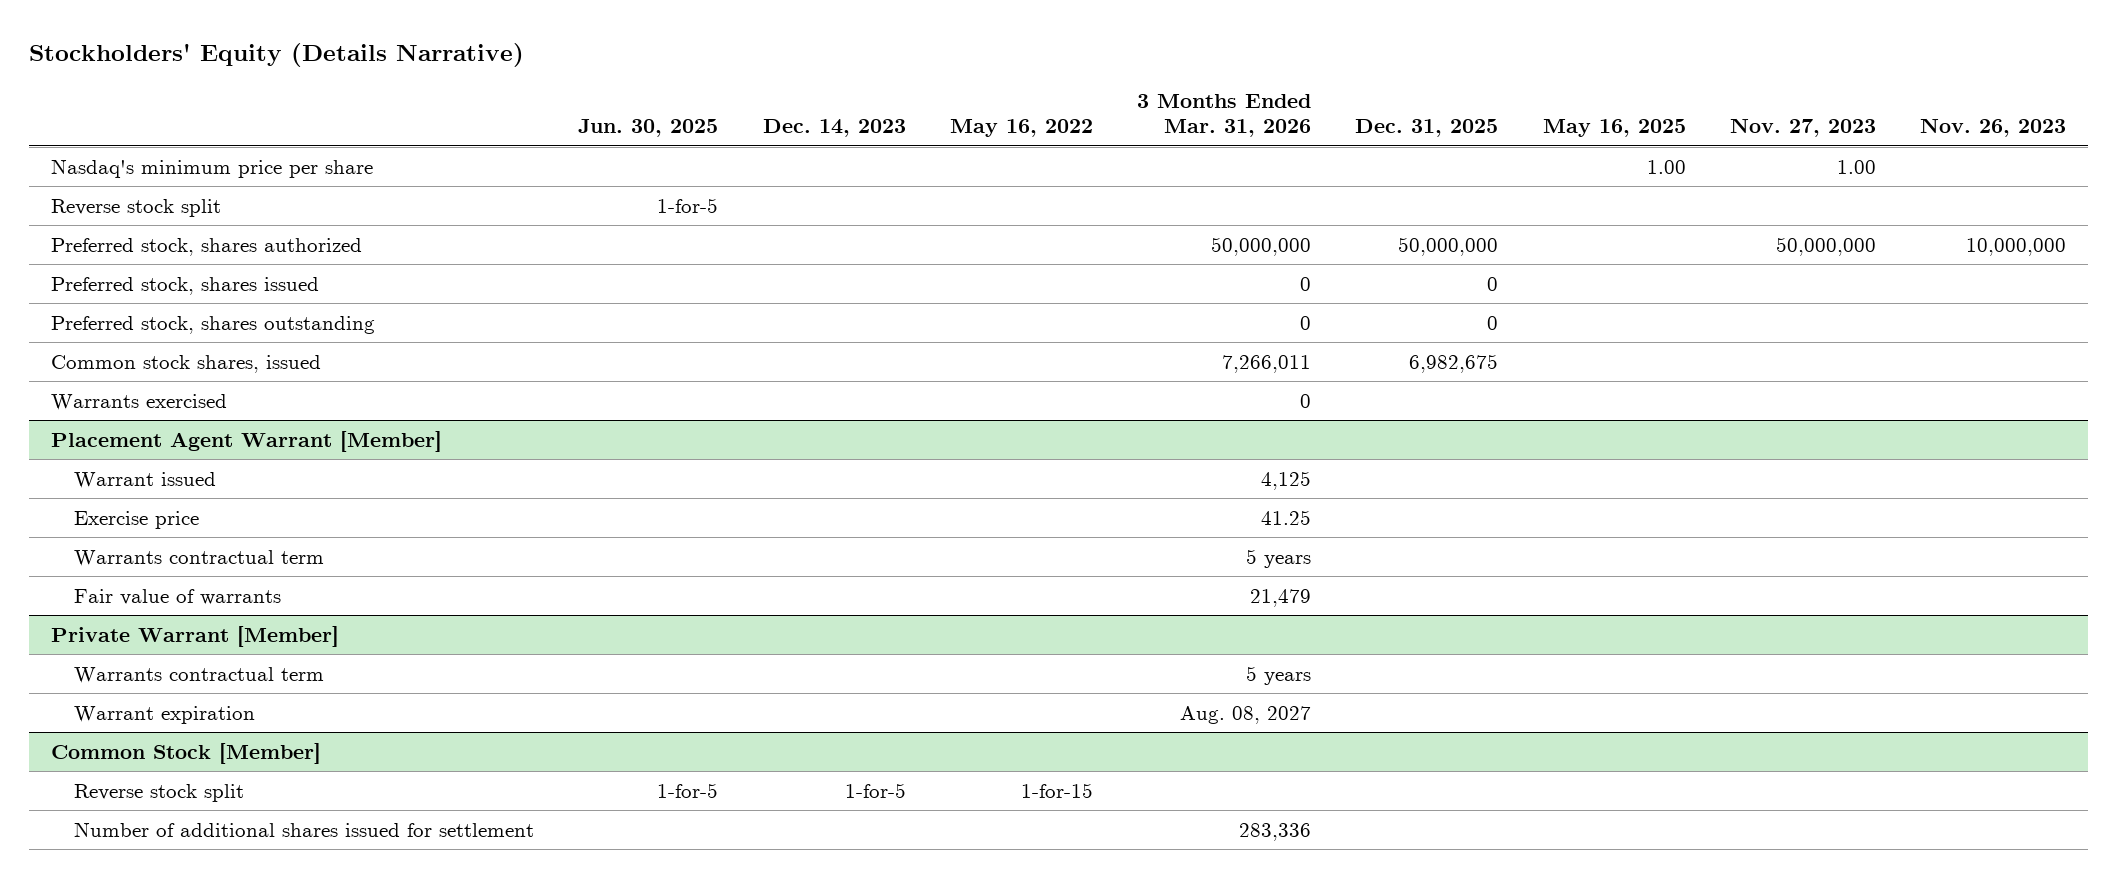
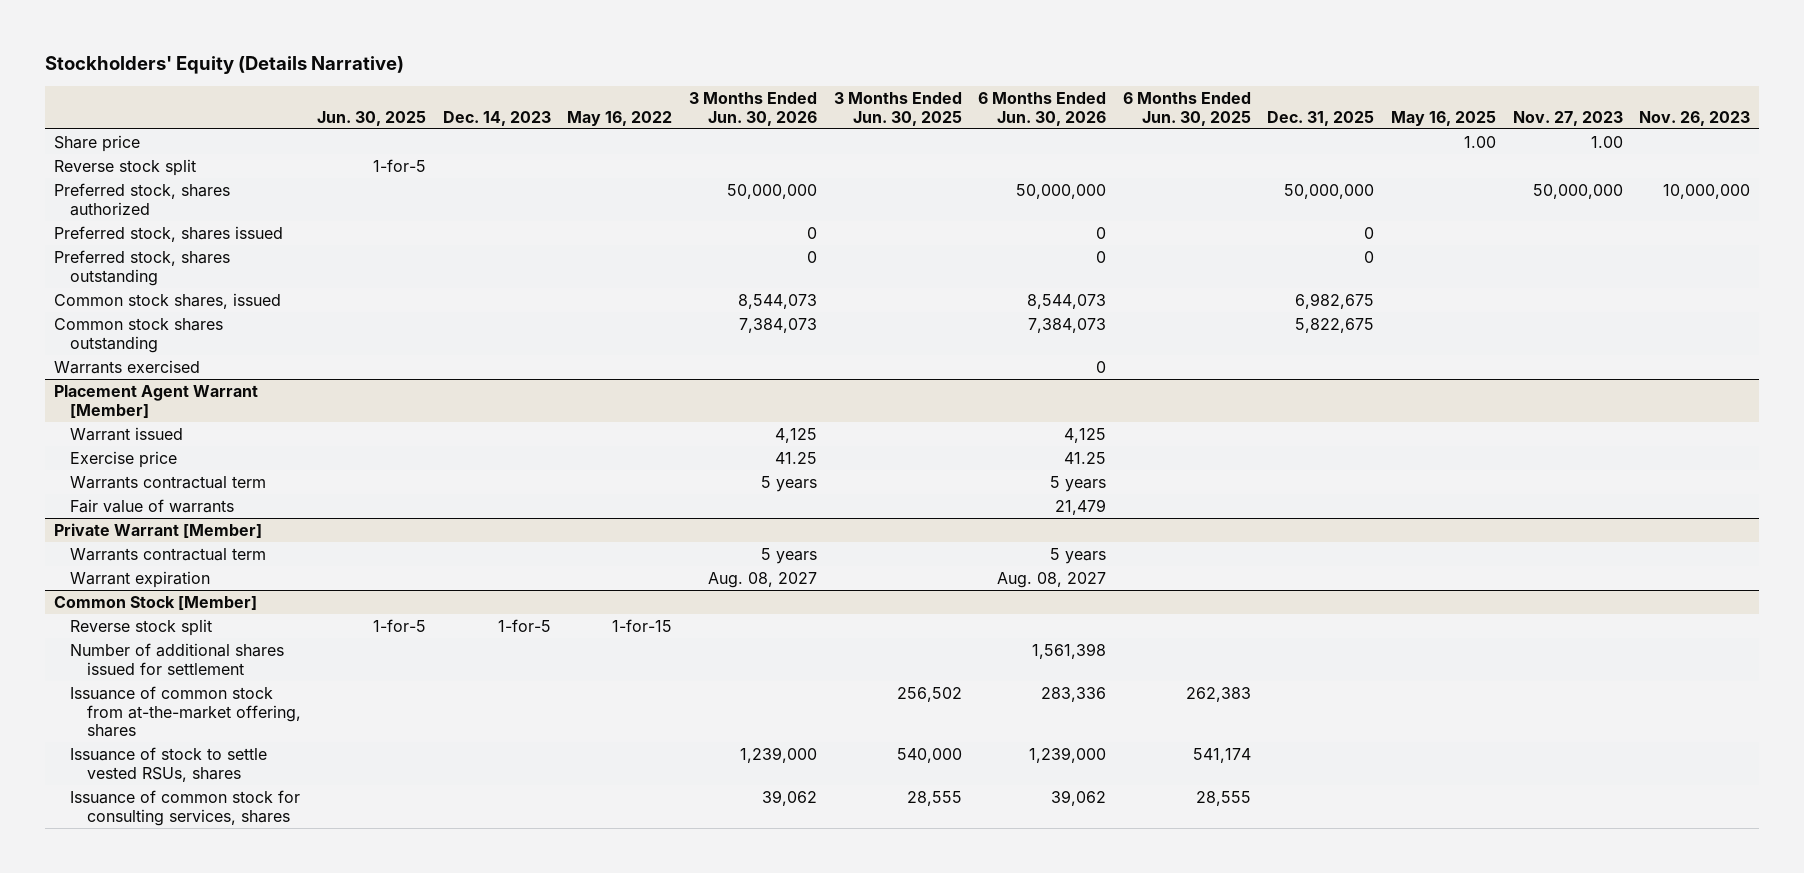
[1137,94,1312,138] 3 Months Ended Mar. 31, 2026 -> none
none -> [689,91,818,126] 3 Months Ended Jun. 30, 2026
none -> [833,91,962,126] 3 Months Ended Jun. 30, 2025
none -> [978,91,1107,126] 6 Months Ended Jun. 30, 2026
none -> [1122,91,1251,126] 6 Months Ended Jun. 30, 2025
[50,158,373,178] Nasdaq's minimum price per share -> [53,134,140,152] Share price
none -> [53,317,223,353] Common stock shares outstanding
none -> [70,685,301,738] Issuance of common stock from at-the-market offering, shares
none -> [70,746,268,782] Issuance of stock to settle vested RSUs, shares
none -> [70,789,301,826] Issuance of common stock for consulting services, shares

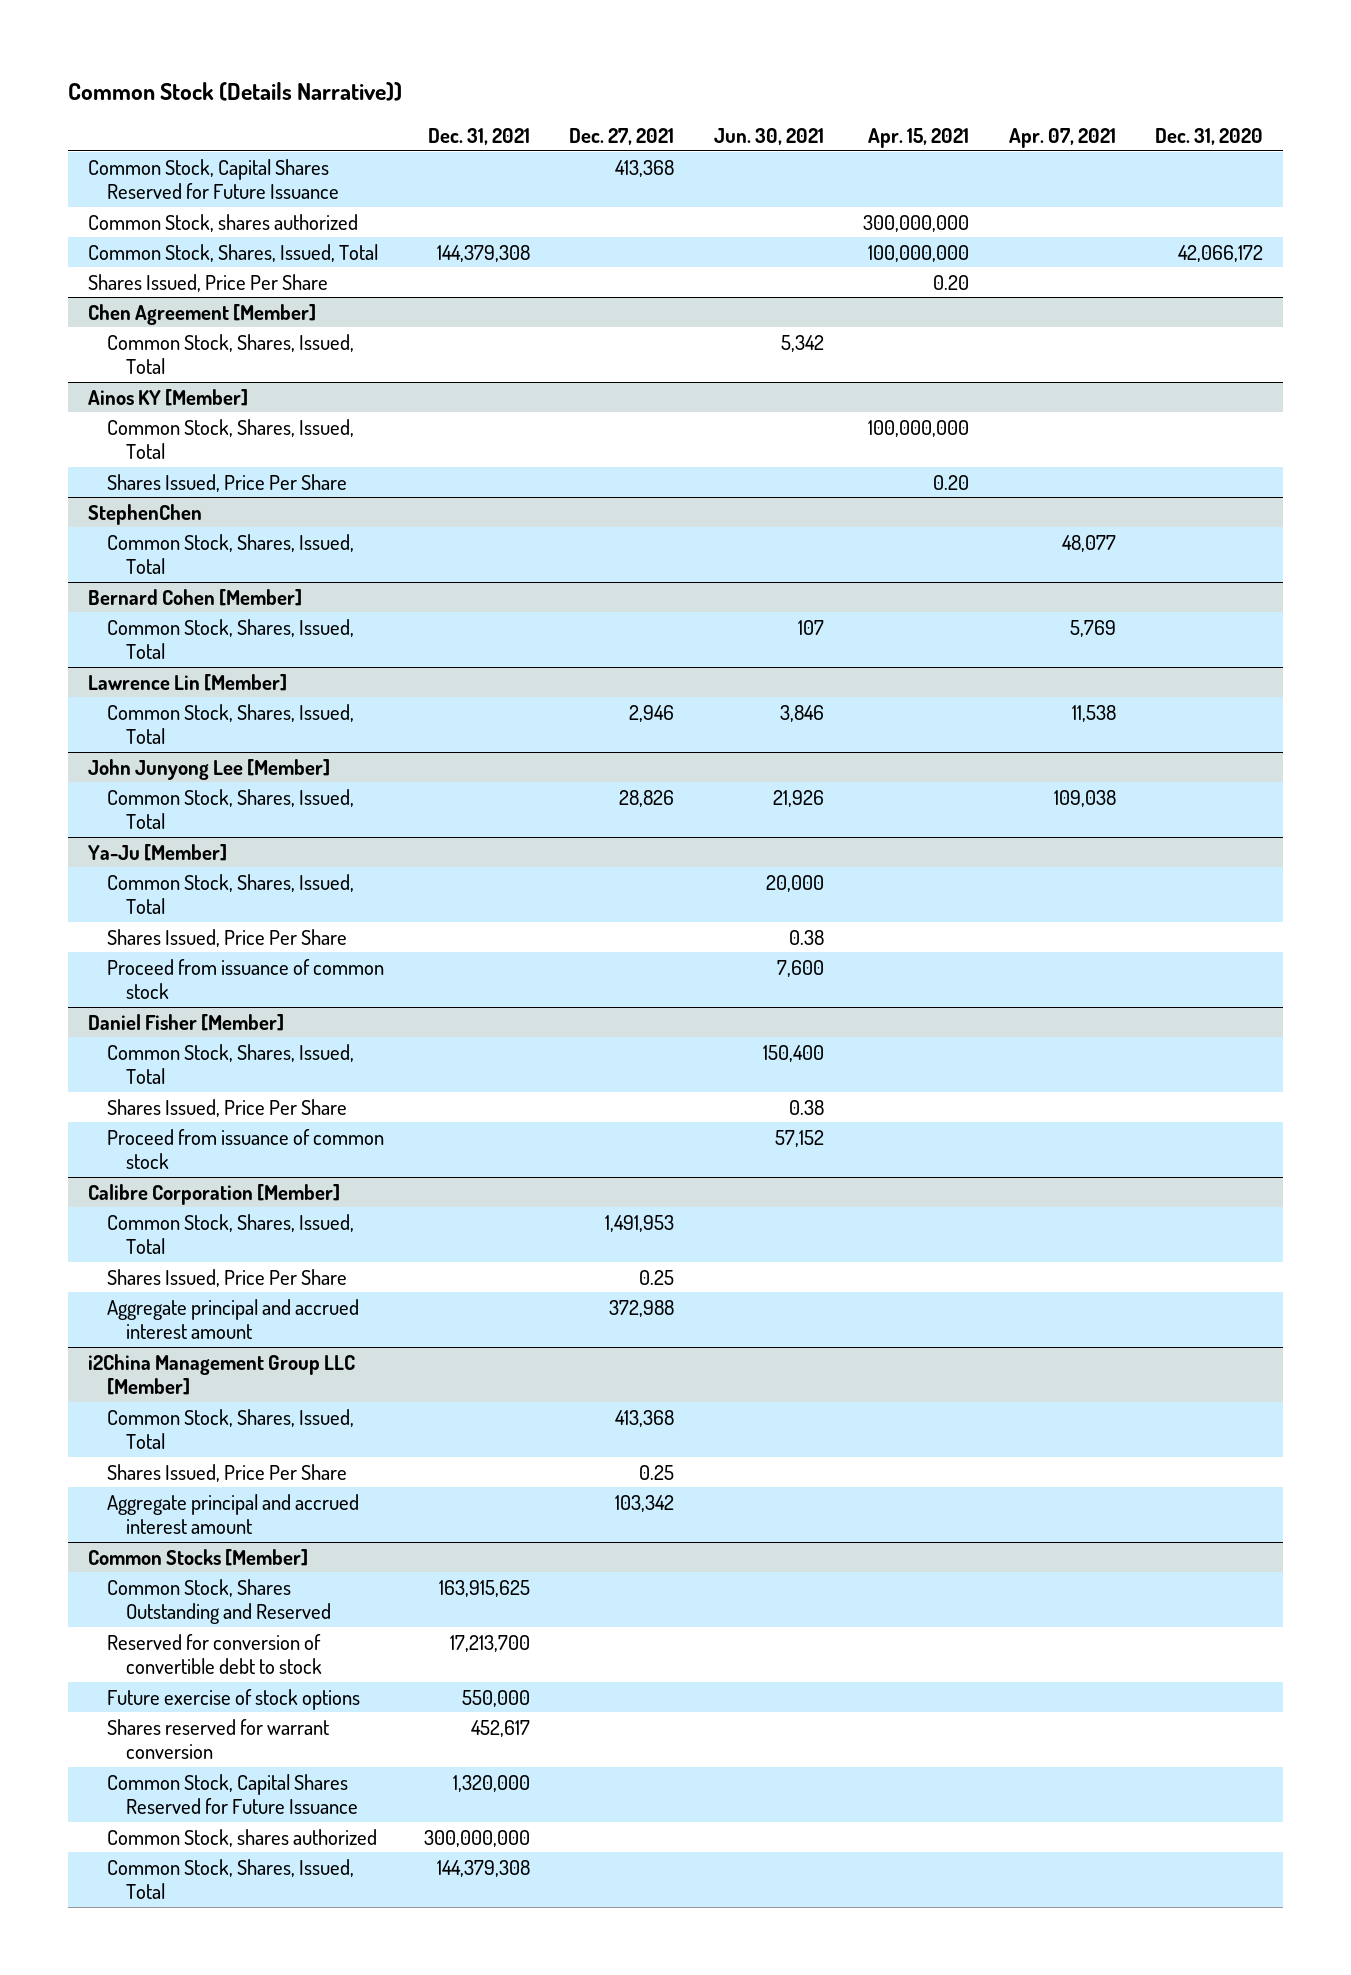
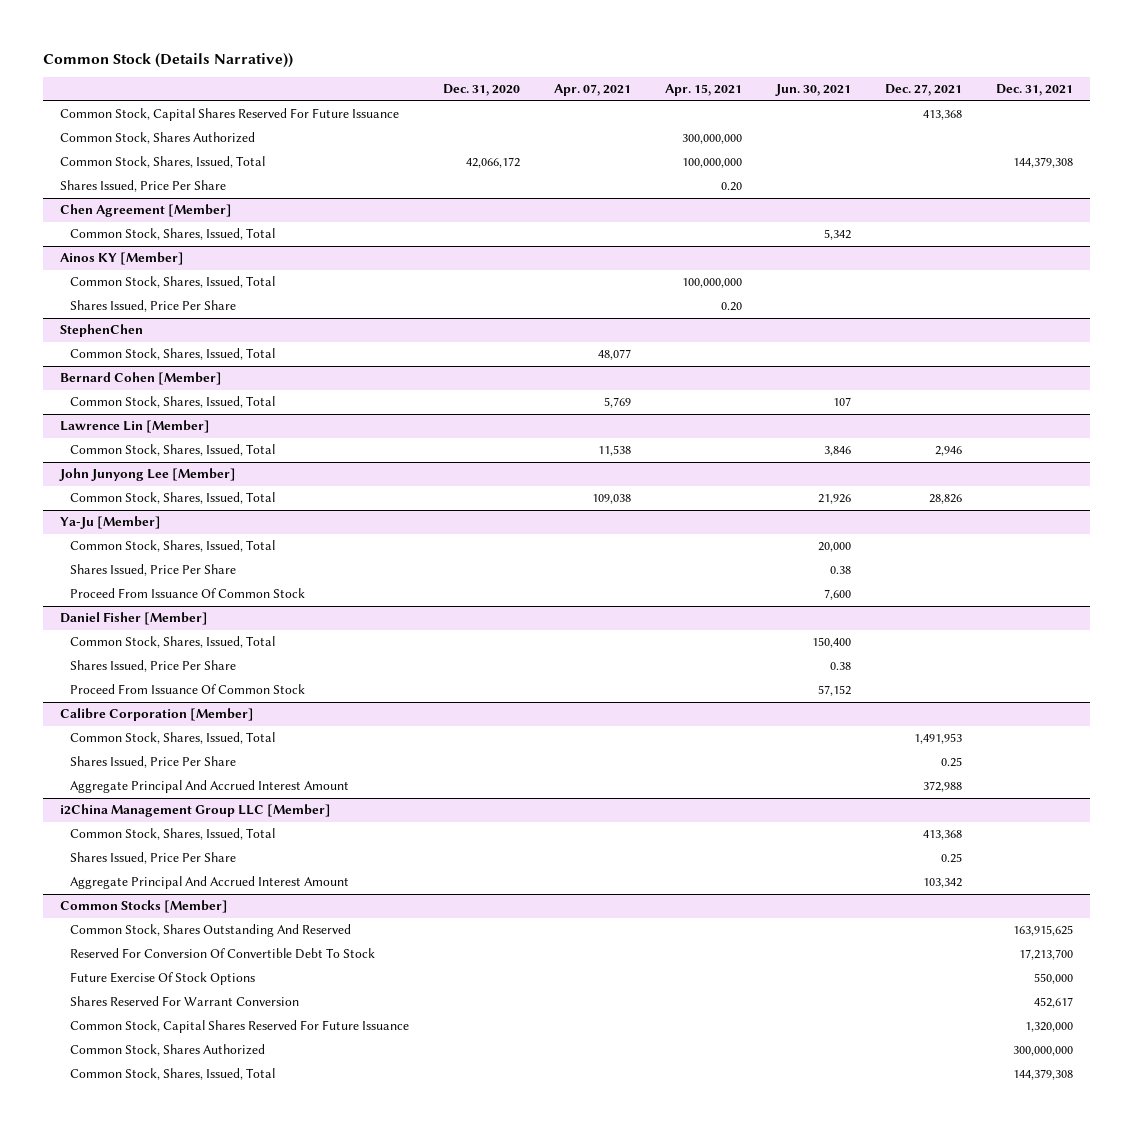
[88,158,340,200] Common Stock, Capital Shares Reserved for Future Issuance -> [60,108,400,122] Common Stock, Capital Shares Reserved For Future Issuance
[88,213,359,232] Common Stock, shares authorized -> [60,132,256,145] Common Stock, Shares Authorized
[107,958,385,1000] Proceed from issuance of common stock -> [70,588,306,599] Proceed From Issuance Of Common Stock
[107,1128,385,1170] Proceed from issuance of common stock -> [70,684,306,695] Proceed From Issuance Of Common Stock
[107,1298,360,1340] Aggregate principal and accrued interest amount -> [70,780,350,794] Aggregate Principal And Accrued Interest Amount
[107,1493,360,1535] Aggregate principal and accrued interest amount -> [70,876,350,890] Aggregate Principal And Accrued Interest Amount
[107,1578,332,1625] Common Stock, Shares Outstanding and Reserved -> [70,924,352,938] Common Stock, Shares Outstanding And Reserved
[107,1633,323,1675] Reserved for conversion of convertible debt to stock -> [70,948,376,960] Reserved For Conversion Of Convertible Debt To Stock
[107,1688,361,1710] Future exercise of stock options -> [70,972,256,986] Future Exercise Of Stock Options
[107,1718,330,1760] Shares reserved for warrant conversion -> [70,996,300,1007] Shares Reserved For Warrant Conversion
[107,1773,359,1815] Common Stock, Capital Shares Reserved for Future Issuance -> [70,1020,410,1034] Common Stock, Capital Shares Reserved For Future Issuance
[107,1828,378,1847] Common Stock, shares authorized -> [70,1044,266,1057] Common Stock, Shares Authorized

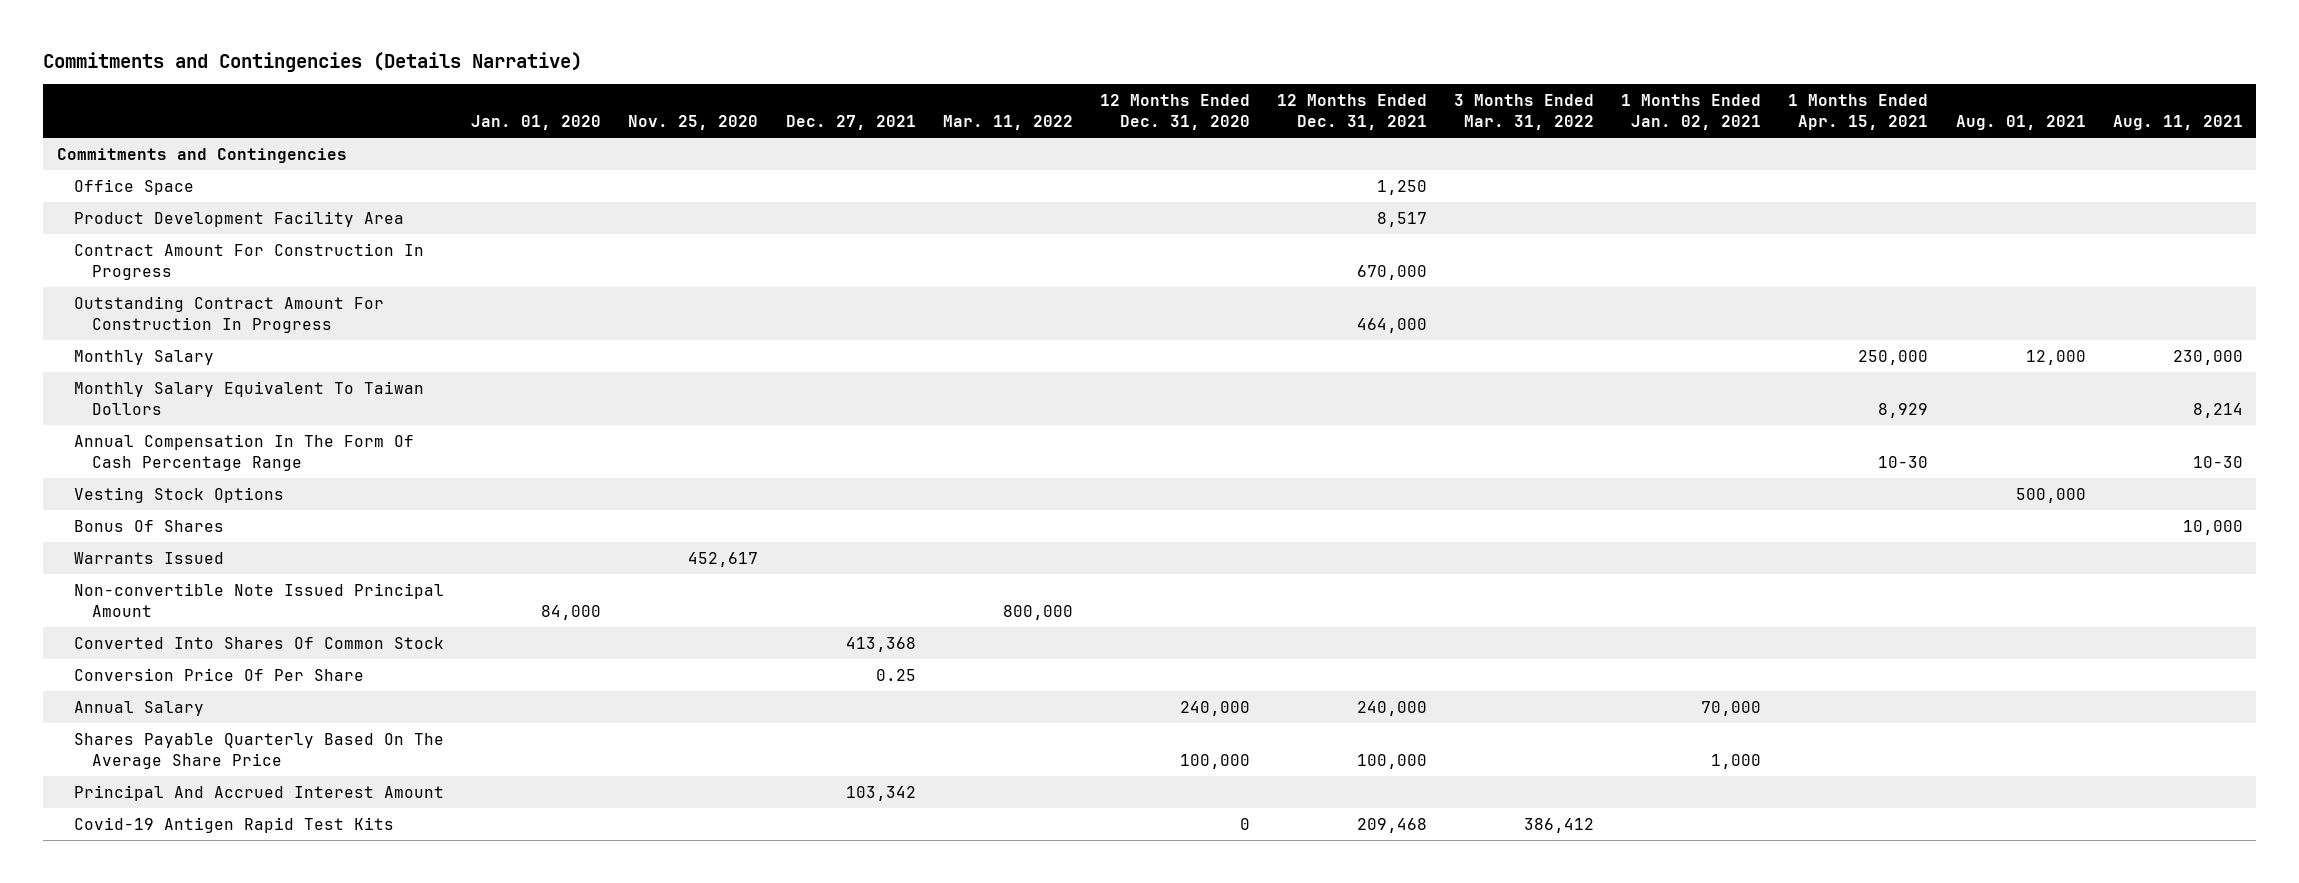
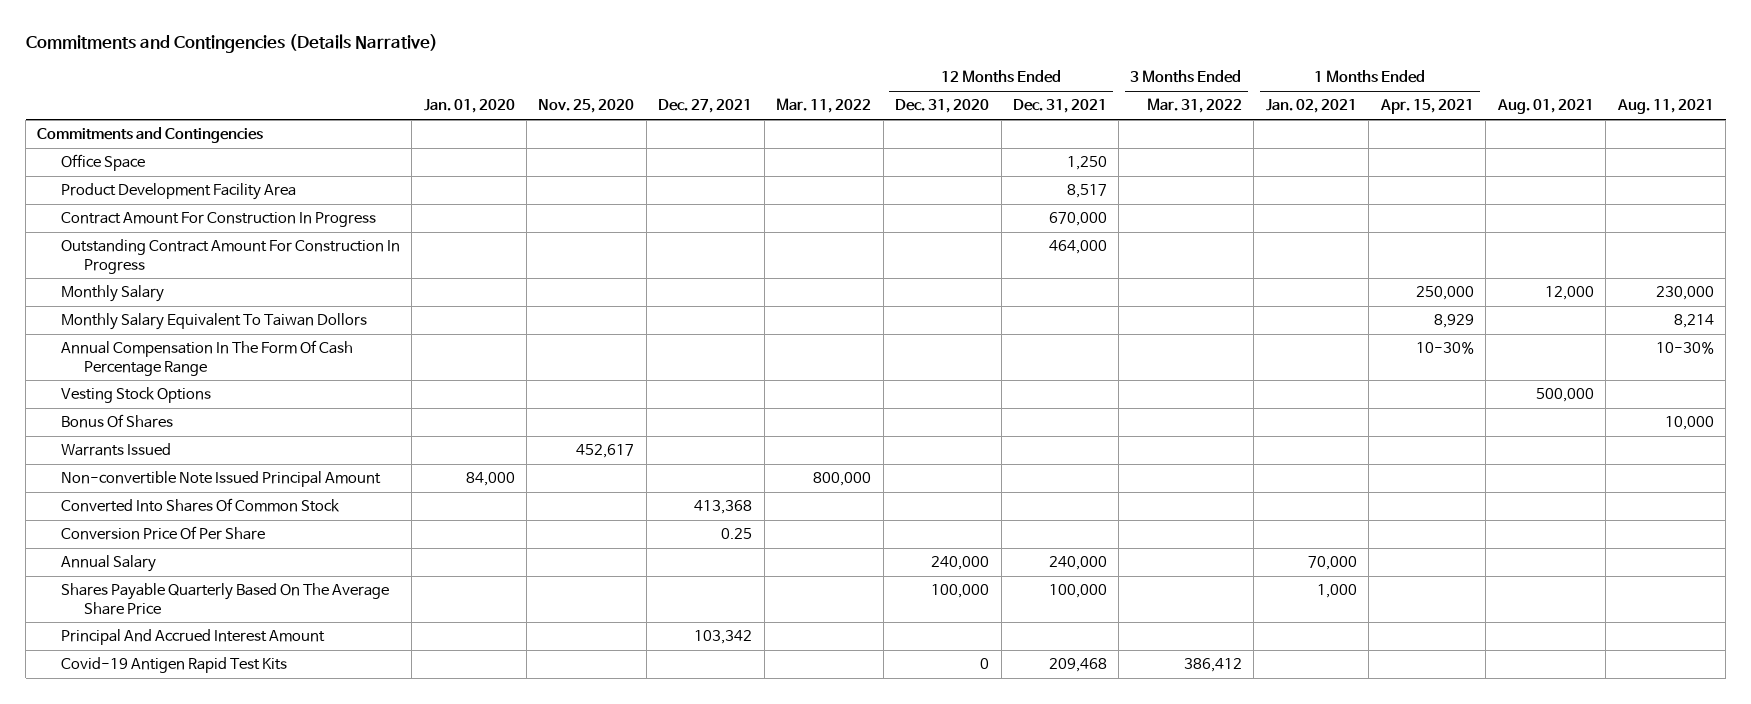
[1878,455,1929,468] 10-30 -> [1415,341,1474,355] 10-30%
[2192,455,2243,468] 10-30 -> [1655,341,1714,355] 10-30%

